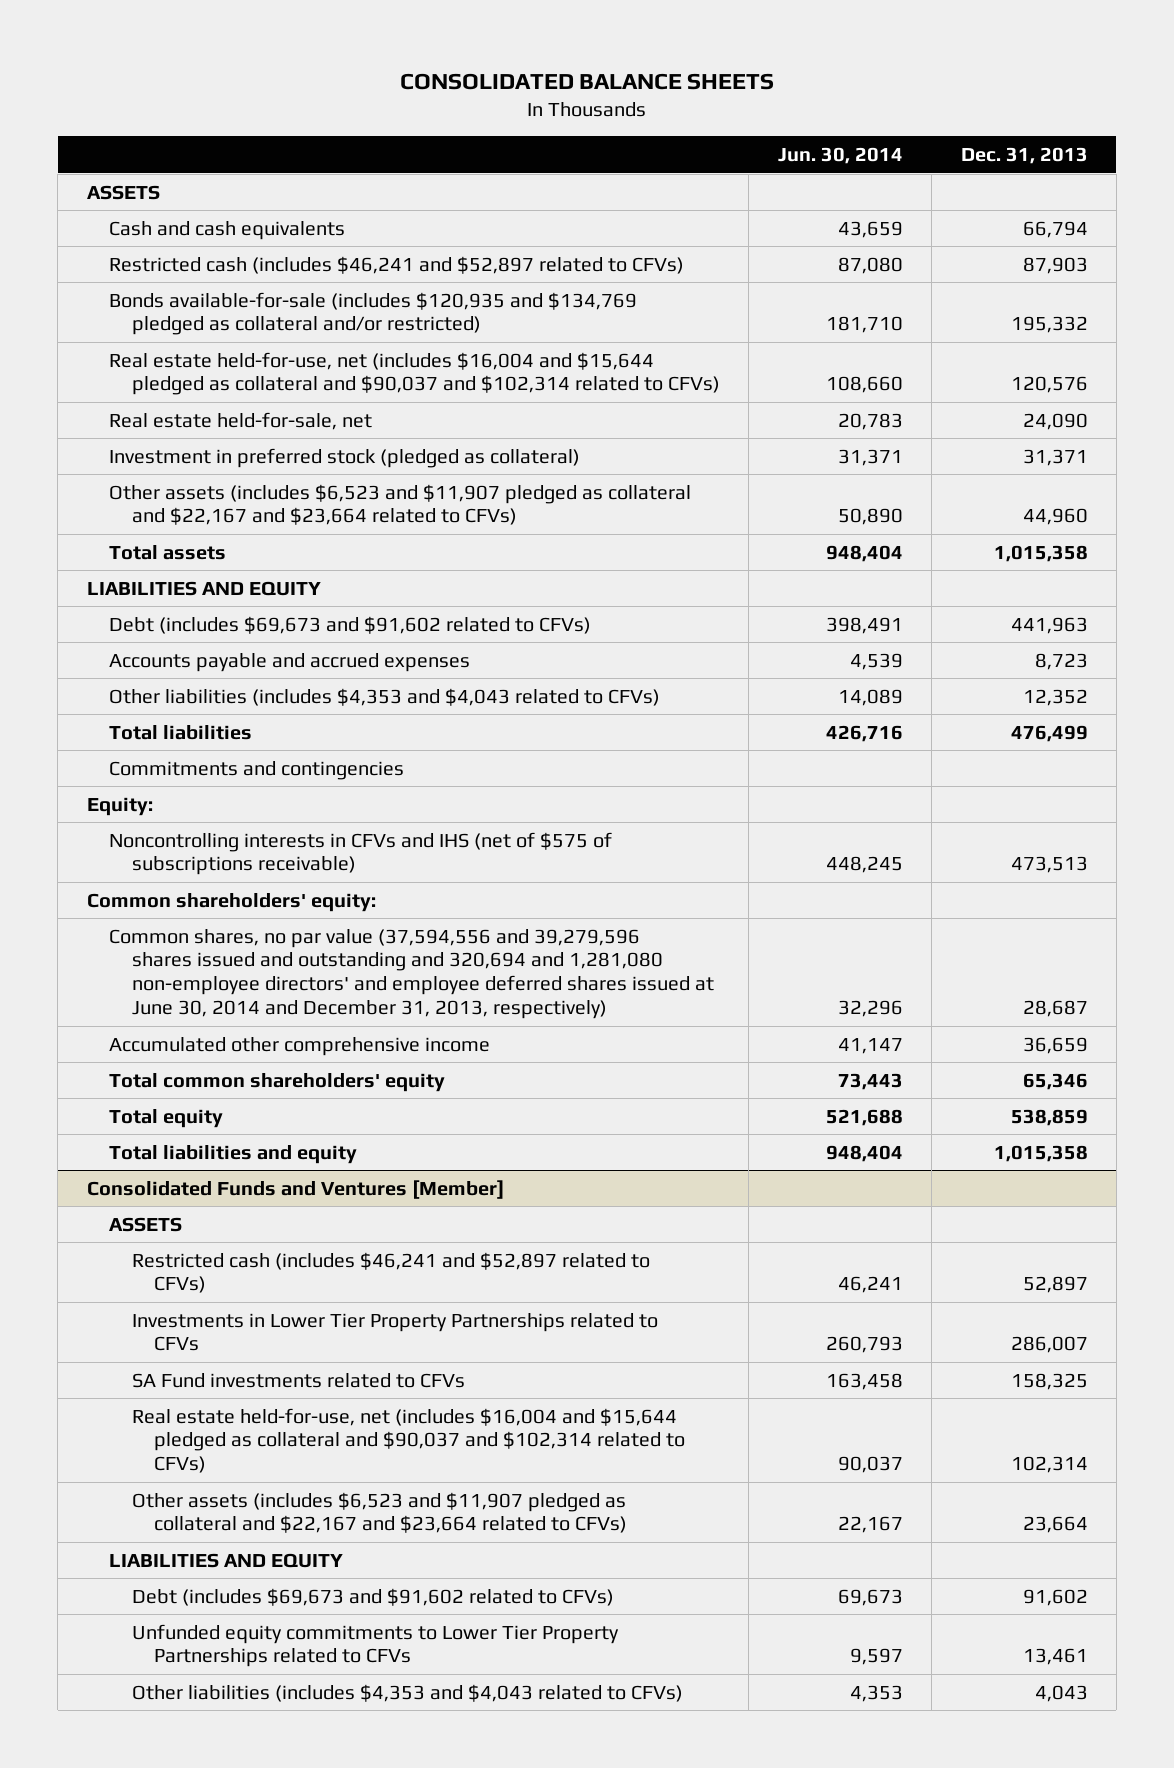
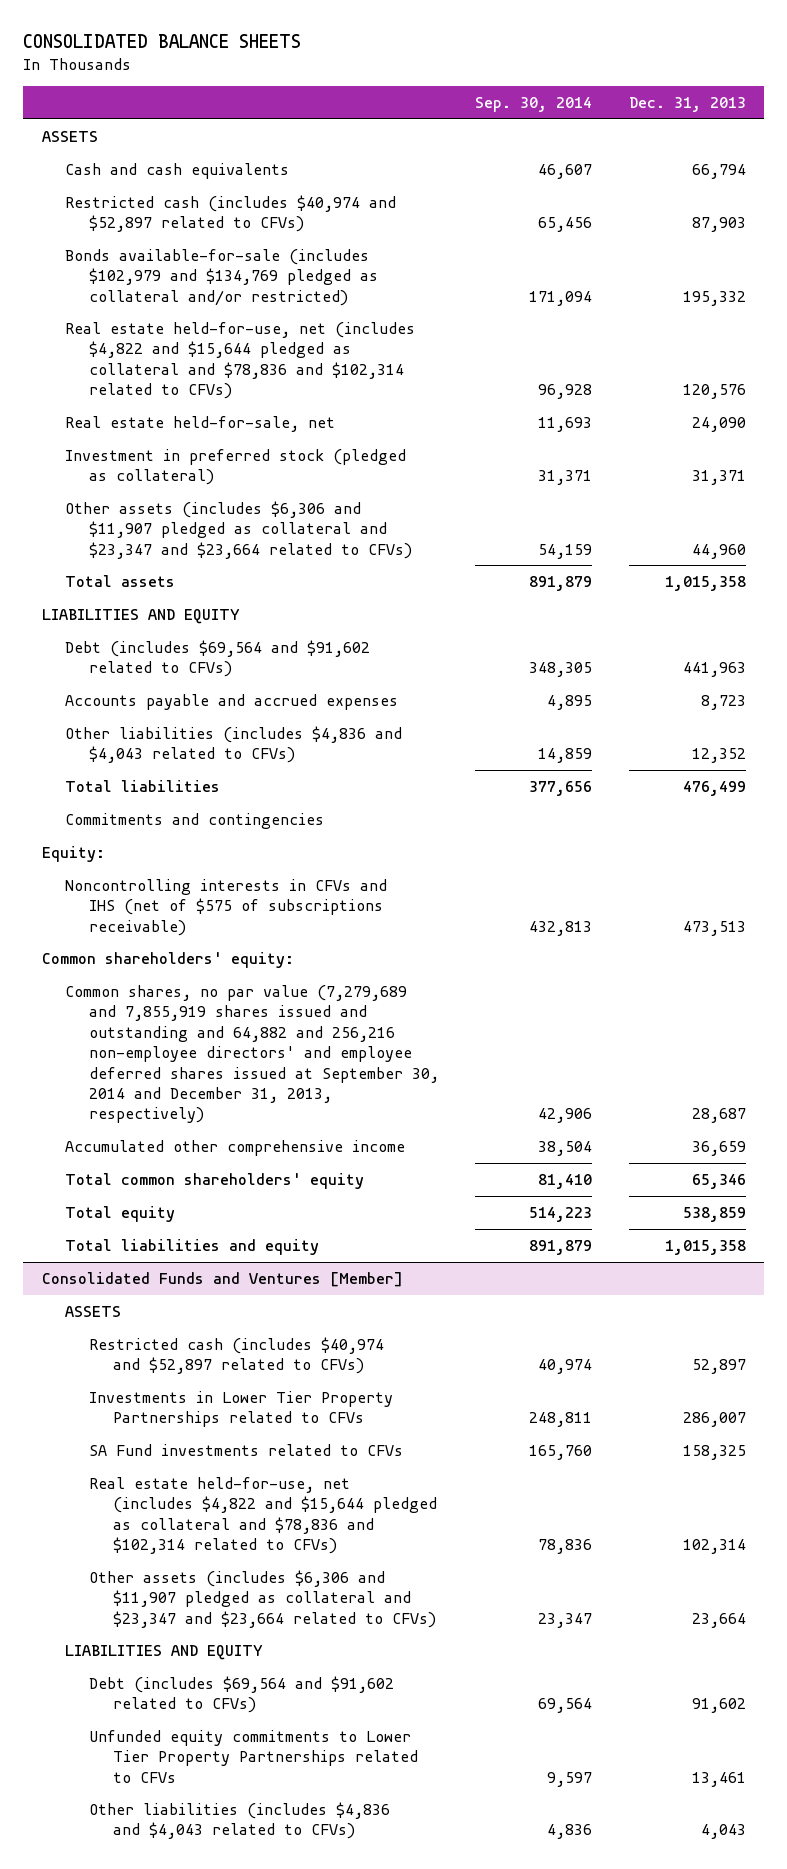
[777,147,903,165] Jun. 30, 2014 -> none
none -> [475,96,593,112] Sep. 30, 2014
[109,255,685,274] Restricted cash (includes $46,241 and $52,897 related to CFVs) -> [65,194,397,233] Restricted cash (includes $40,974 and $52,897 related to CFVs)
[109,291,638,336] Bonds available-for-sale (includes $120,935 and $134,769 pledged as collateral and/or restricted) -> [65,248,379,306] Bonds available-for-sale (includes $102,979 and $134,769 pledged as collateral and/or restricted)
[109,351,720,396] Real estate held-for-use, net (includes $16,004 and $15,644 pledged as collateral and $90,037 and $102,314 related to CFVs) -> [65,321,416,400] Real estate held-for-use, net (includes $4,822 and $15,644 pledged as collateral and $78,836 and $102,314 related to CFVs)
[109,483,692,526] Other assets (includes $6,523 and $11,907 pledged as collateral and $22,167 and $23,664 related to CFVs) -> [65,500,413,559] Other assets (includes $6,306 and $11,907 pledged as collateral and $23,347 and $23,664 related to CFVs)
[109,615,592,634] Debt (includes $69,673 and $91,602 related to CFVs) -> [65,639,371,678] Debt (includes $69,564 and $91,602 related to CFVs)
[109,687,661,706] Other liabilities (includes $4,353 and $4,043 related to CFVs) -> [65,725,403,764] Other liabilities (includes $4,836 and $4,043 related to CFVs)
[109,928,714,1020] Common shares, no par value (37,594,556 and 39,279,596 shares issued and outstanding and 320,694 and 1,281,080 non-employee directors' and employee deferred shares issued at June 30, 2014 and December 31, 2013, respectively) -> [65,984,440,1124] Common shares, no par value (7,279,689 and 7,855,919 shares issued and outstanding and 64,882 and 256,216 non-employee directors' and employee deferred shares issued at September 30, 2014 and December 31, 2013, respectively)
[131,1251,650,1294] Restricted cash (includes $46,241 and $52,897 related to CFVs) -> [89,1336,385,1375] Restricted cash (includes $40,974 and $52,897 related to CFVs)
[131,1407,686,1474] Real estate held-for-use, net (includes $16,004 and $15,644 pledged as collateral and $90,037 and $102,314 related to CFVs) -> [89,1476,437,1555] Real estate held-for-use, net (includes $4,822 and $15,644 pledged as collateral and $78,836 and $102,314 related to CFVs)
[131,1491,628,1534] Other assets (includes $6,523 and $11,907 pledged as collateral and $22,167 and $23,664 related to CFVs) -> [89,1569,436,1628] Other assets (includes $6,306 and $11,907 pledged as collateral and $23,347 and $23,664 related to CFVs)
[131,1587,614,1606] Debt (includes $69,673 and $91,602 related to CFVs) -> [89,1675,395,1714] Debt (includes $69,564 and $91,602 related to CFVs)
[131,1683,683,1702] Other liabilities (includes $4,353 and $4,043 related to CFVs) -> [89,1801,391,1840] Other liabilities (includes $4,836 and $4,043 related to CFVs)

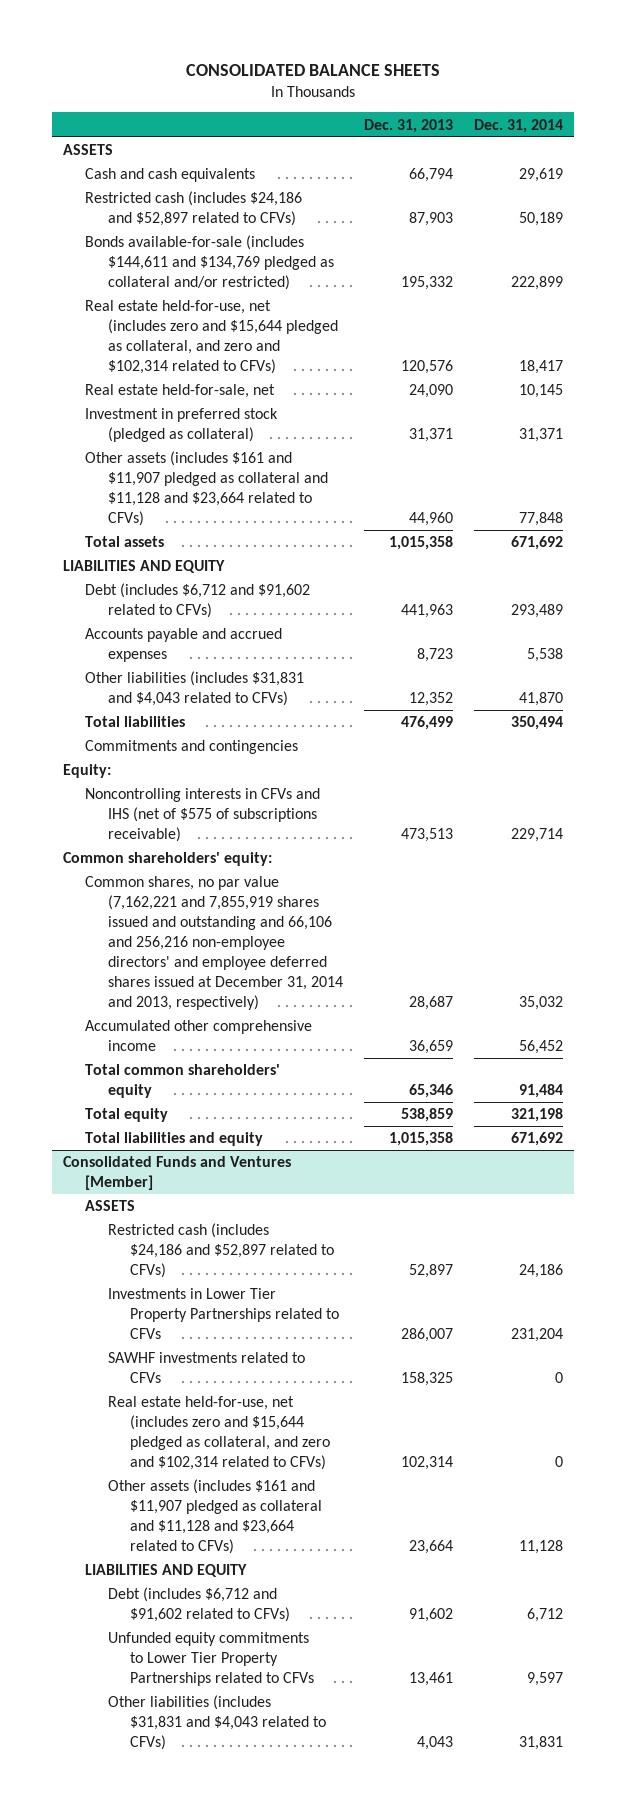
[475,96,593,112] Sep. 30, 2014 -> none
none -> [474,118,564,133] Dec. 31, 2014
[65,194,397,233] Restricted cash (includes $40,974 and $52,897 related to CFVs) -> [85,191,303,227] Restricted cash (includes $24,186 and $52,897 related to CFVs)
[65,248,379,306] Bonds available-for-sale (includes $102,979 and $134,769 pledged as collateral and/or restricted) -> [85,235,334,291] Bonds available-for-sale (includes $144,611 and $134,769 pledged as collateral and/or restricted)
[65,321,416,400] Real estate held-for-use, net (includes $4,822 and $15,644 pledged as collateral and $78,836 and $102,314 related to CFVs) -> [85,300,338,375] Real estate held-for-use, net (includes zero and $15,644 pledged as collateral, and zero and $102,314 related to CFVs)
[65,500,413,559] Other assets (includes $6,306 and $11,907 pledged as collateral and $23,347 and $23,664 related to CFVs) -> [85,451,328,527] Other assets (includes $161 and $11,907 pledged as collateral and $11,128 and $23,664 related to CFVs)
[65,639,371,678] Debt (includes $69,564 and $91,602 related to CFVs) -> [85,583,311,619] Debt (includes $6,712 and $91,602 related to CFVs)
[65,725,403,764] Other liabilities (includes $4,836 and $4,043 related to CFVs) -> [85,671,305,707] Other liabilities (includes $31,831 and $4,043 related to CFVs)
[65,984,440,1124] Common shares, no par value (7,279,689 and 7,855,919 shares issued and outstanding and 64,882 and 256,216 non-employee directors' and employee deferred shares issued at September 30, 2014 and December 31, 2013, respectively) -> [85,876,343,1010] Common shares, no par value (7,162,221 and 7,855,919 shares issued and outstanding and 66,106 and 256,216 non-employee directors' and employee deferred shares issued at December 31, 2014 and 2013, respectively)
[89,1336,385,1375] Restricted cash (includes $40,974 and $52,897 related to CFVs) -> [107,1223,334,1279] Restricted cash (includes $24,186 and $52,897 related to CFVs)
[89,1443,404,1456] SA Fund investments related to CFVs -> [107,1352,305,1384] SAWHF investments related to CFVs
[89,1476,437,1555] Real estate held-for-use, net (includes $4,822 and $15,644 pledged as collateral and $78,836 and $102,314 related to CFVs) -> [107,1396,330,1471] Real estate held-for-use, net (includes zero and $15,644 pledged as collateral, and zero and $102,314 related to CFVs)
[89,1569,436,1628] Other assets (includes $6,306 and $11,907 pledged as collateral and $23,347 and $23,664 related to CFVs) -> [107,1479,322,1555] Other assets (includes $161 and $11,907 pledged as collateral and $11,128 and $23,664 related to CFVs)
[89,1675,395,1714] Debt (includes $69,564 and $91,602 related to CFVs) -> [107,1587,290,1623] Debt (includes $6,712 and $91,602 related to CFVs)
[89,1801,391,1840] Other liabilities (includes $4,836 and $4,043 related to CFVs) -> [107,1695,326,1751] Other liabilities (includes $31,831 and $4,043 related to CFVs)

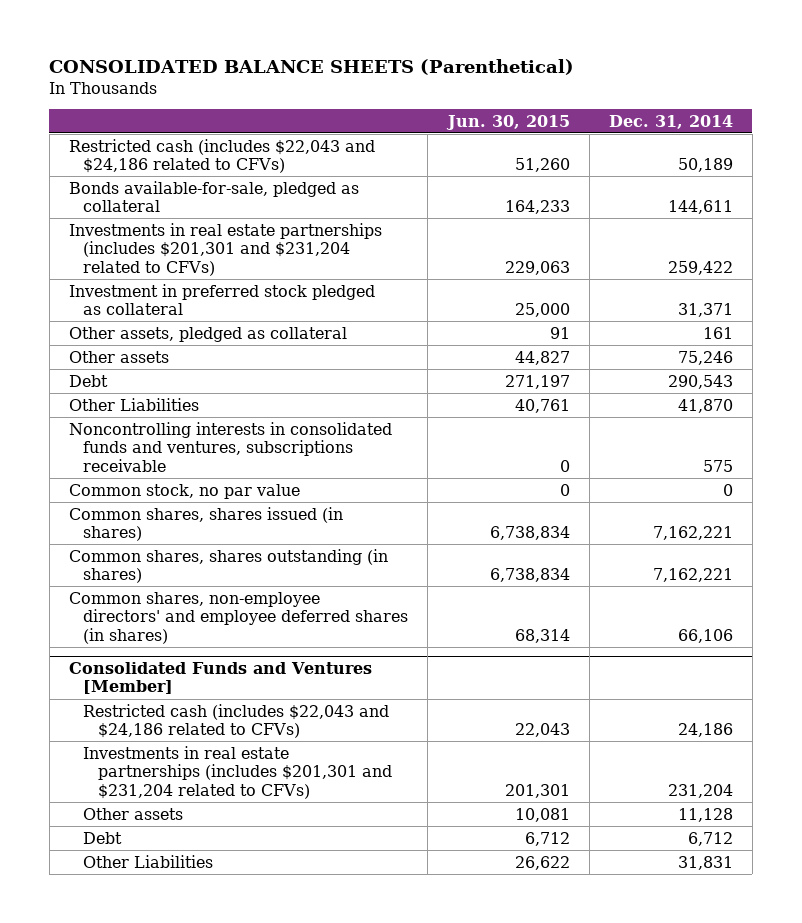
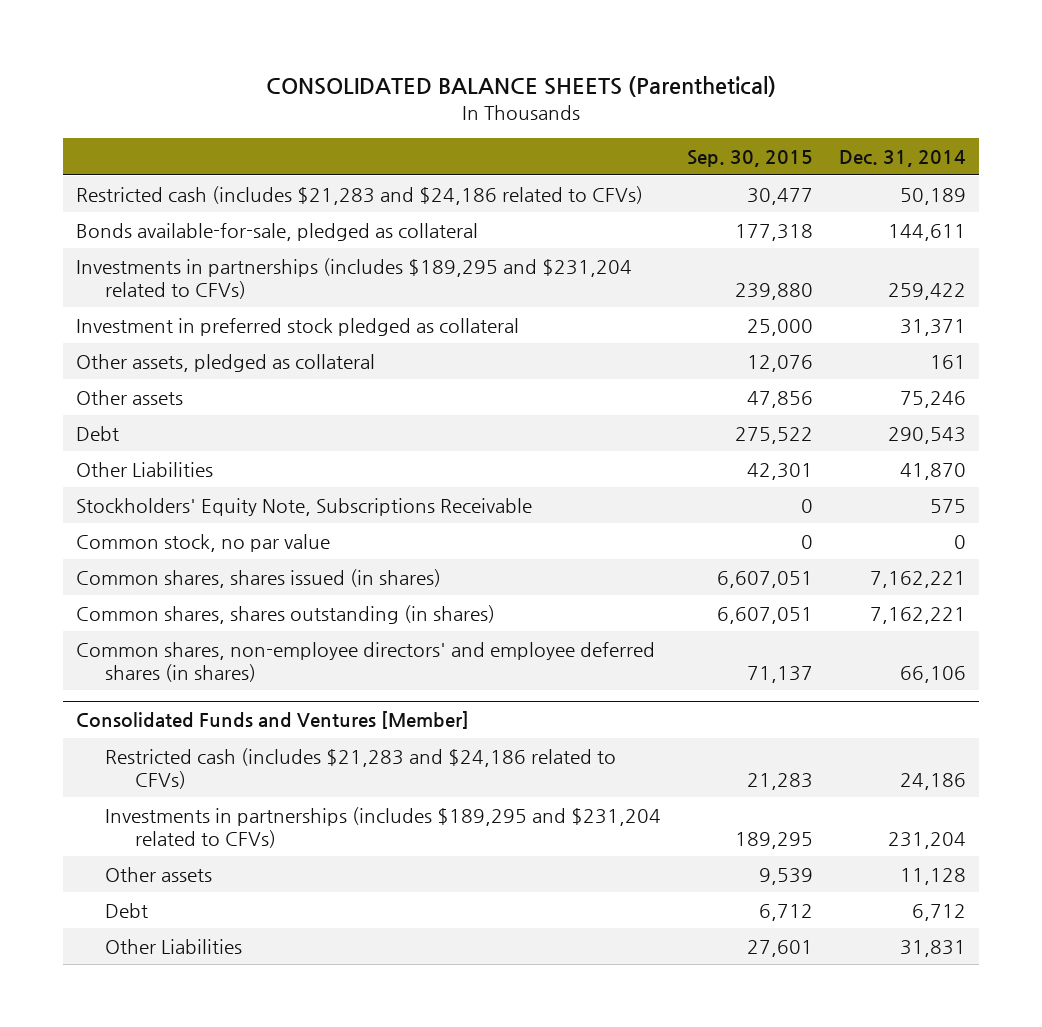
[445,114,570,130] Jun. 30, 2015 -> none
none -> [687,150,814,168] Sep. 30, 2015
[68,138,375,174] Restricted cash (includes $22,043 and $24,186 related to CFVs) -> [76,185,644,205] Restricted cash (includes $21,283 and $24,186 related to CFVs)
[68,222,382,276] Investments in real estate partnerships (includes $201,301 and $231,204 related to CFVs) -> [76,257,633,299] Investments in partnerships (includes $189,295 and $231,204 related to CFVs)
[68,421,392,472] Noncontrolling interests in consolidated funds and ventures, subscriptions receivable -> [76,497,533,516] Stockholders' Equity Note, Subscriptions Receivable
[83,703,390,739] Restricted cash (includes $22,043 and $24,186 related to CFVs) -> [105,747,617,789] Restricted cash (includes $21,283 and $24,186 related to CFVs)
[83,745,393,799] Investments in real estate partnerships (includes $201,301 and $231,204 related to CFVs) -> [105,806,662,848] Investments in partnerships (includes $189,295 and $231,204 related to CFVs)

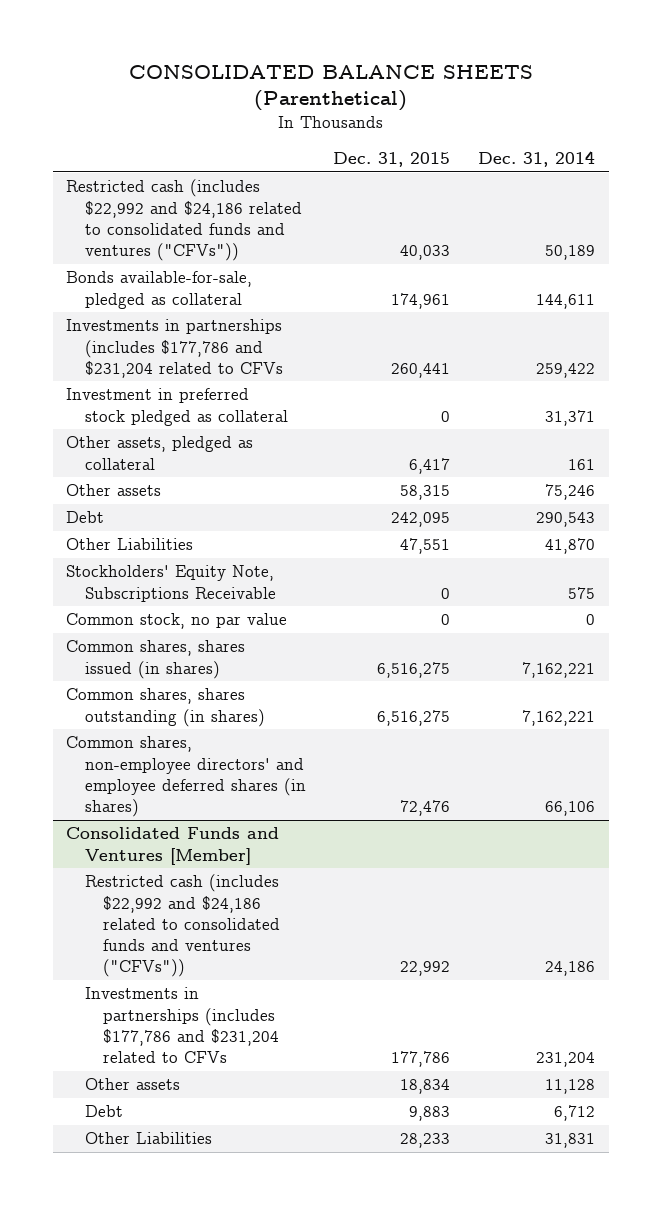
[687,150,814,168] Sep. 30, 2015 -> none
none -> [333,152,451,168] Dec. 31, 2015
[76,185,644,205] Restricted cash (includes $21,283 and $24,186 related to CFVs) -> [66,179,302,261] Restricted cash (includes $22,992 and $24,186 related to consolidated funds and ventures ("CFVs"))
[76,257,633,299] Investments in partnerships (includes $189,295 and $231,204 related to CFVs) -> [66,319,283,378] Investments in partnerships (includes $177,786 and $231,204 related to CFVs
[105,747,617,789] Restricted cash (includes $21,283 and $24,186 related to CFVs) -> [84,874,281,978] Restricted cash (includes $22,992 and $24,186 related to consolidated funds and ventures ("CFVs"))
[105,806,662,848] Investments in partnerships (includes $189,295 and $231,204 related to CFVs) -> [84,987,280,1063] Investments in partnerships (includes $177,786 and $231,204 related to CFVs

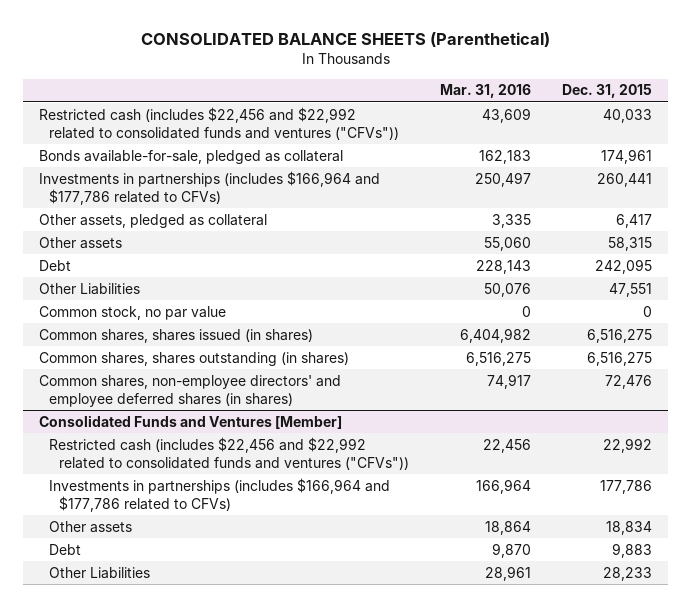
[477,151,595,168] Dec. 31, 2014 -> none
none -> [440,84,532,99] Mar. 31, 2016
[66,179,302,261] Restricted cash (includes $22,992 and $24,186 related to consolidated funds and ventures ("CFVs")) -> [38,106,400,140] Restricted cash (includes $22,456 and $22,992 related to consolidated funds and ventures ("CFVs"))
[66,388,288,426] Investment in preferred stock pledged as collateral -> none
[66,319,283,378] Investments in partnerships (includes $177,786 and $231,204 related to CFVs -> [38,170,380,205] Investments in partnerships (includes $166,964 and $177,786 related to CFVs)
[66,565,276,602] Stockholders' Equity Note, Subscriptions Receivable -> none
[84,874,281,978] Restricted cash (includes $22,992 and $24,186 related to consolidated funds and ventures ("CFVs")) -> [49,436,410,470] Restricted cash (includes $22,456 and $22,992 related to consolidated funds and ventures ("CFVs"))
[84,987,280,1063] Investments in partnerships (includes $177,786 and $231,204 related to CFVs -> [49,477,391,512] Investments in partnerships (includes $166,964 and $177,786 related to CFVs)

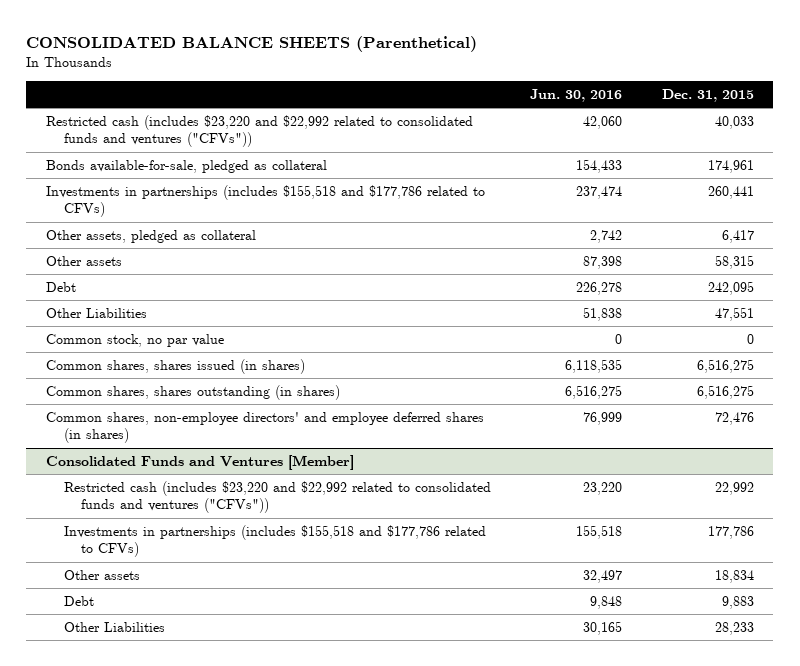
[440,84,532,99] Mar. 31, 2016 -> none
none -> [530,88,623,102] Jun. 30, 2016
[38,106,400,140] Restricted cash (includes $22,456 and $22,992 related to consolidated funds and ventures ("CFVs")) -> [45,115,473,148] Restricted cash (includes $23,220 and $22,992 related to consolidated funds and ventures ("CFVs"))
[38,170,380,205] Investments in partnerships (includes $166,964 and $177,786 related to CFVs) -> [45,185,485,218] Investments in partnerships (includes $155,518 and $177,786 related to CFVs)
[49,436,410,470] Restricted cash (includes $22,456 and $22,992 related to consolidated funds and ventures ("CFVs")) -> [63,481,491,514] Restricted cash (includes $23,220 and $22,992 related to consolidated funds and ventures ("CFVs"))
[49,477,391,512] Investments in partnerships (includes $166,964 and $177,786 related to CFVs) -> [63,525,486,558] Investments in partnerships (includes $155,518 and $177,786 related to CFVs)

